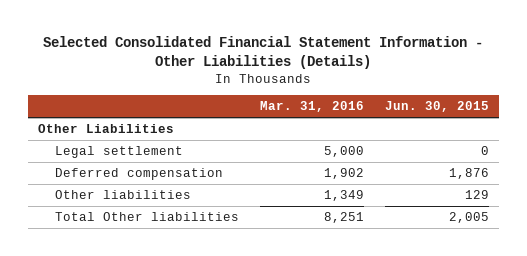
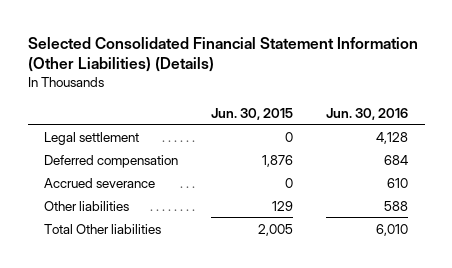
[43,35,484,70] Selected Consolidated Financial Statement Information - Other Liabilities (Details) -> [27,36,418,73] Selected Consolidated Financial Statement Information (Other Liabilities) (Details)
[260,101,365,113] Mar. 31, 2016 -> none
none -> [326,107,409,120] Jun. 30, 2016
[37,124,174,134] Other Liabilities -> none
none -> [44,177,156,188] Accrued severance

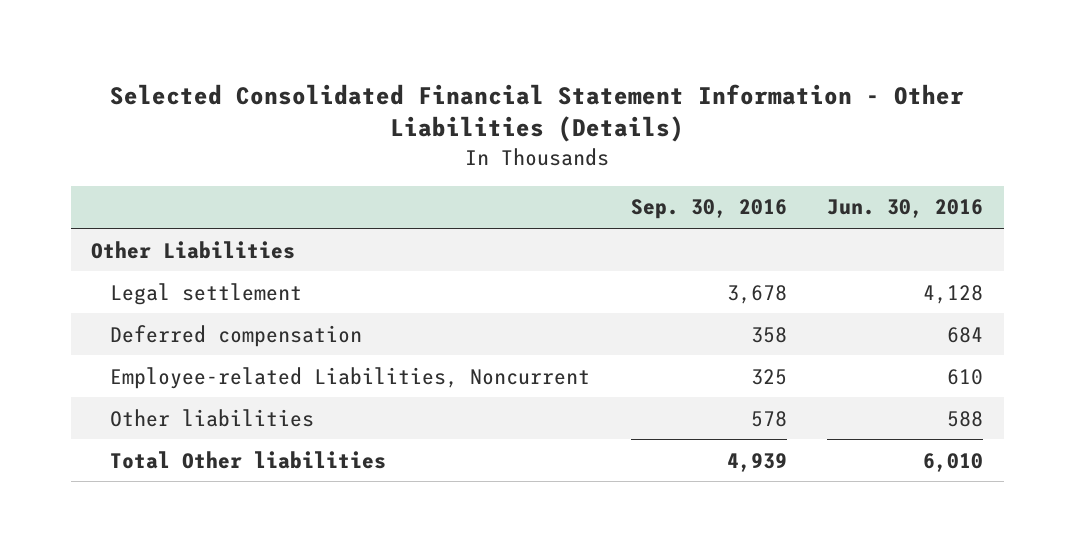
[27,36,418,73] Selected Consolidated Financial Statement Information (Other Liabilities) (Details) -> [110,83,965,143] Selected Consolidated Financial Statement Information - Other Liabilities (Details)
[211,107,294,120] Jun. 30, 2015 -> none
none -> [630,199,787,220] Sep. 30, 2016
none -> [91,240,296,259] Other Liabilities
[44,177,156,188] Accrued severance -> [109,366,590,389] Employee-related Liabilities, Noncurrent

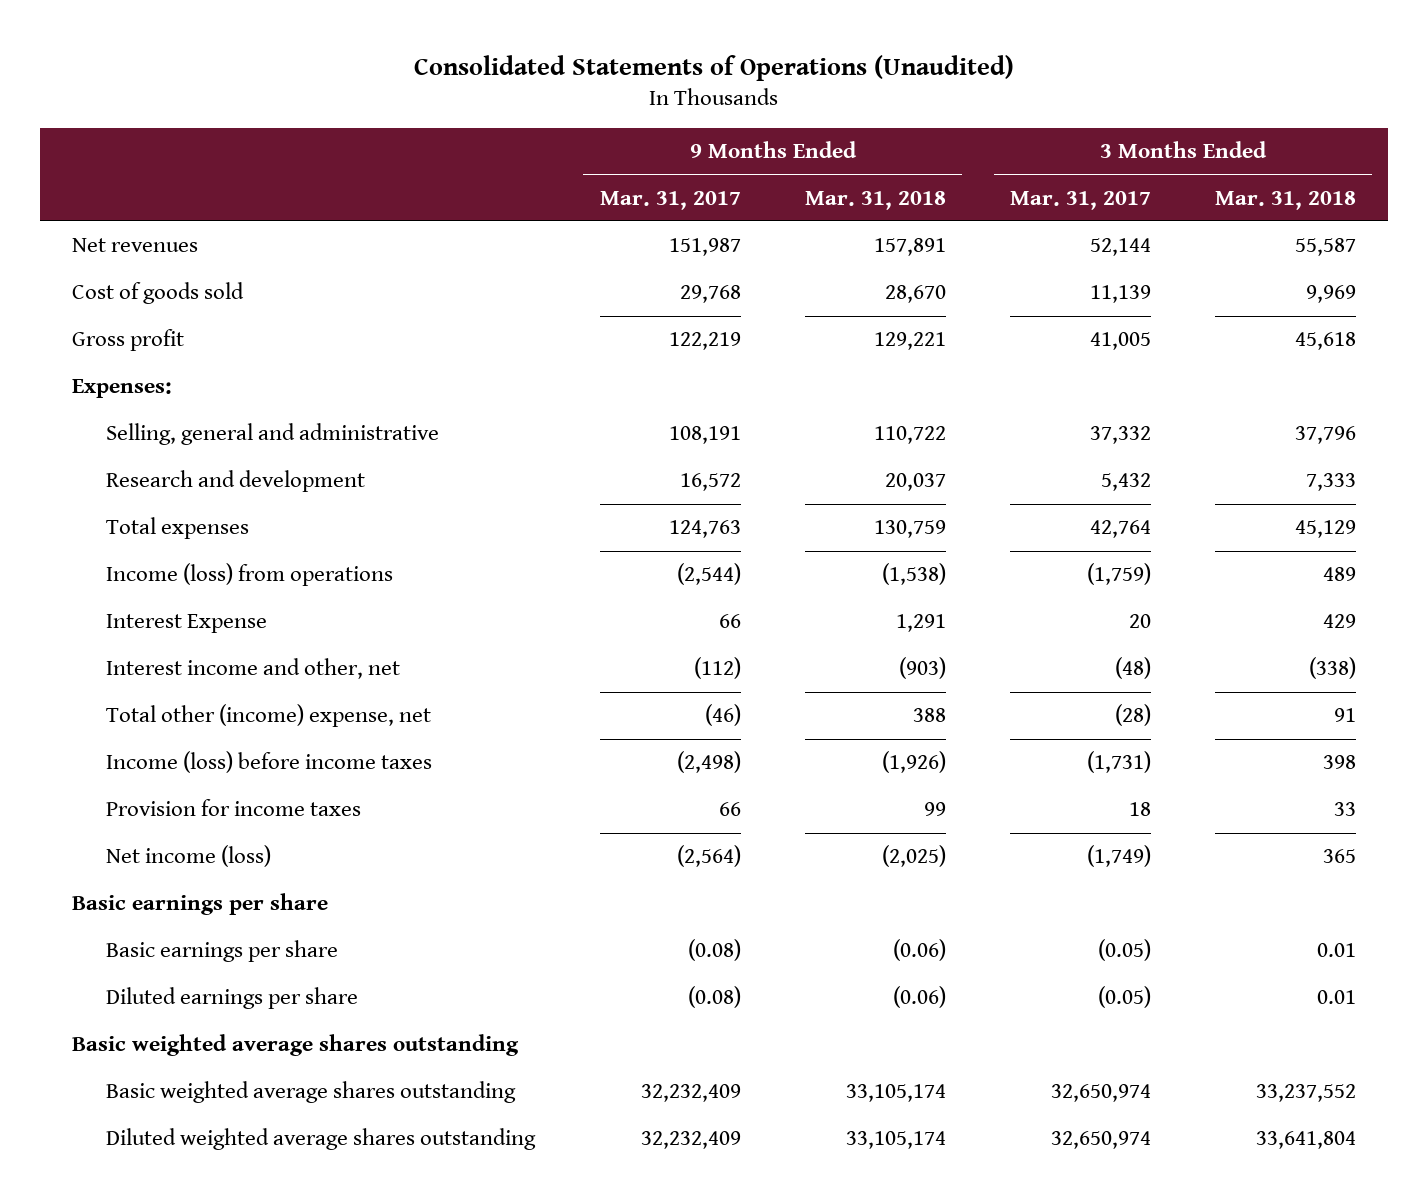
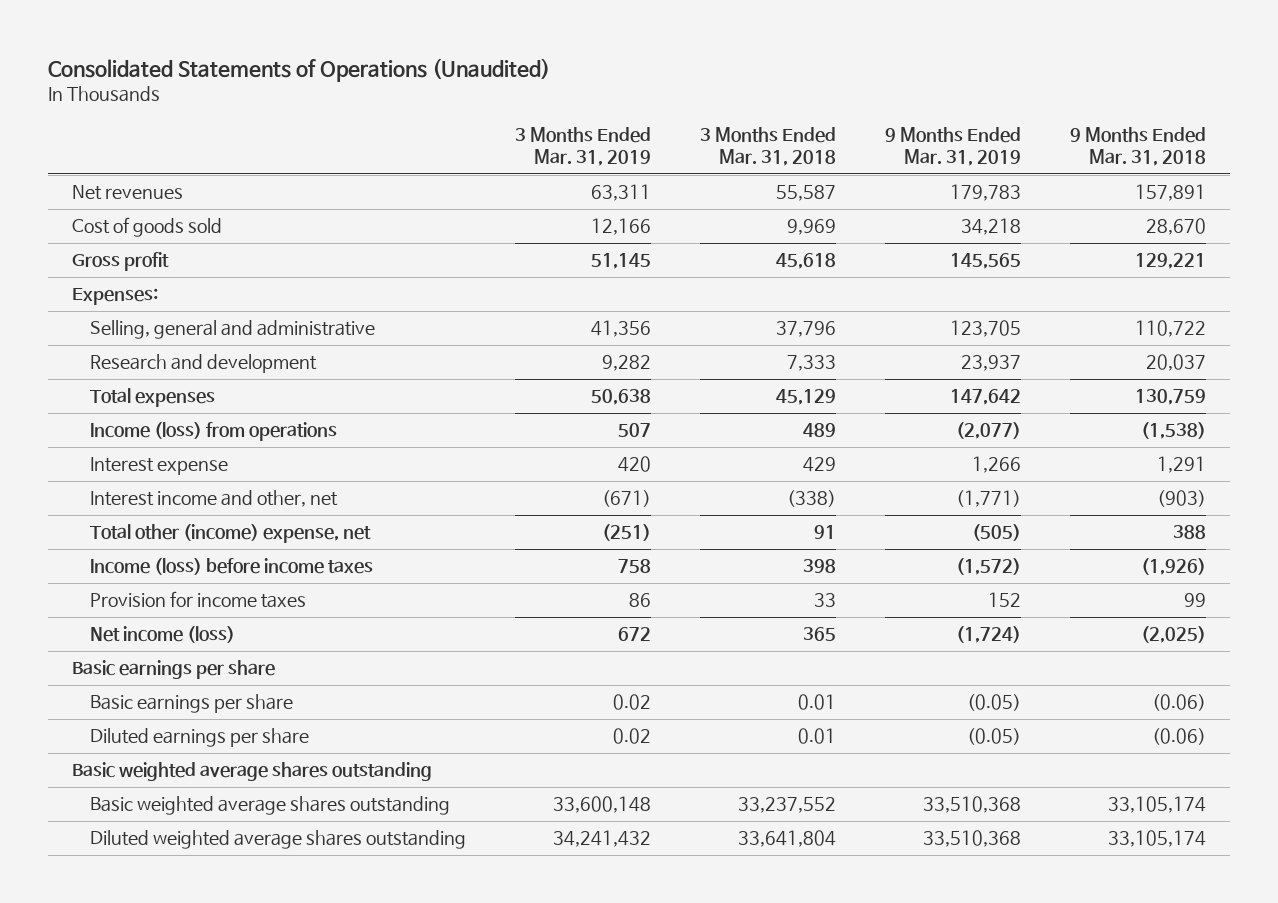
[599,190,741,210] Mar. 31, 2017 -> none
[1009,190,1151,210] Mar. 31, 2017 -> none
none -> [514,127,651,167] 3 Months Ended Mar. 31, 2019
none -> [884,127,1021,167] 9 Months Ended Mar. 31, 2019
[106,614,268,634] Interest Expense -> [89,457,228,476] Interest expense

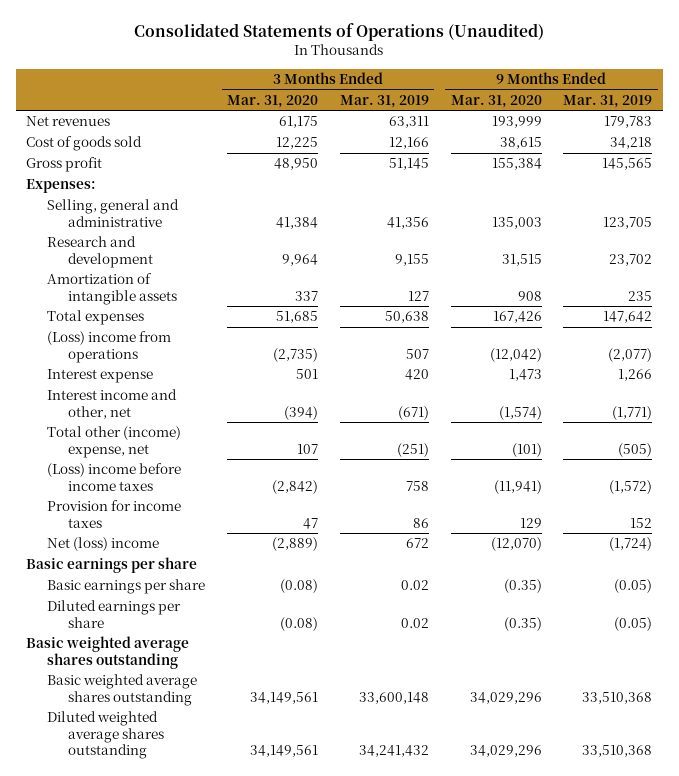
[699,127,836,167] 3 Months Ended Mar. 31, 2018 -> none
[1069,127,1206,167] 9 Months Ended Mar. 31, 2018 -> none
none -> [227,94,319,108] Mar. 31, 2020
none -> [450,94,542,108] Mar. 31, 2020
[601,355,651,372] 9,282 -> [394,253,429,266] 9,155
[960,355,1021,372] 23,937 -> [609,253,653,266] 23,702
none -> [47,273,178,305] Amortization of intangible assets
[89,422,337,442] Income (loss) from operations -> [47,331,172,363] (Loss) income from operations
[89,558,373,576] Income (loss) before income taxes -> [47,463,182,491] (Loss) income before income taxes
[89,626,235,644] Net income (loss) -> [47,537,160,552] Net (loss) income

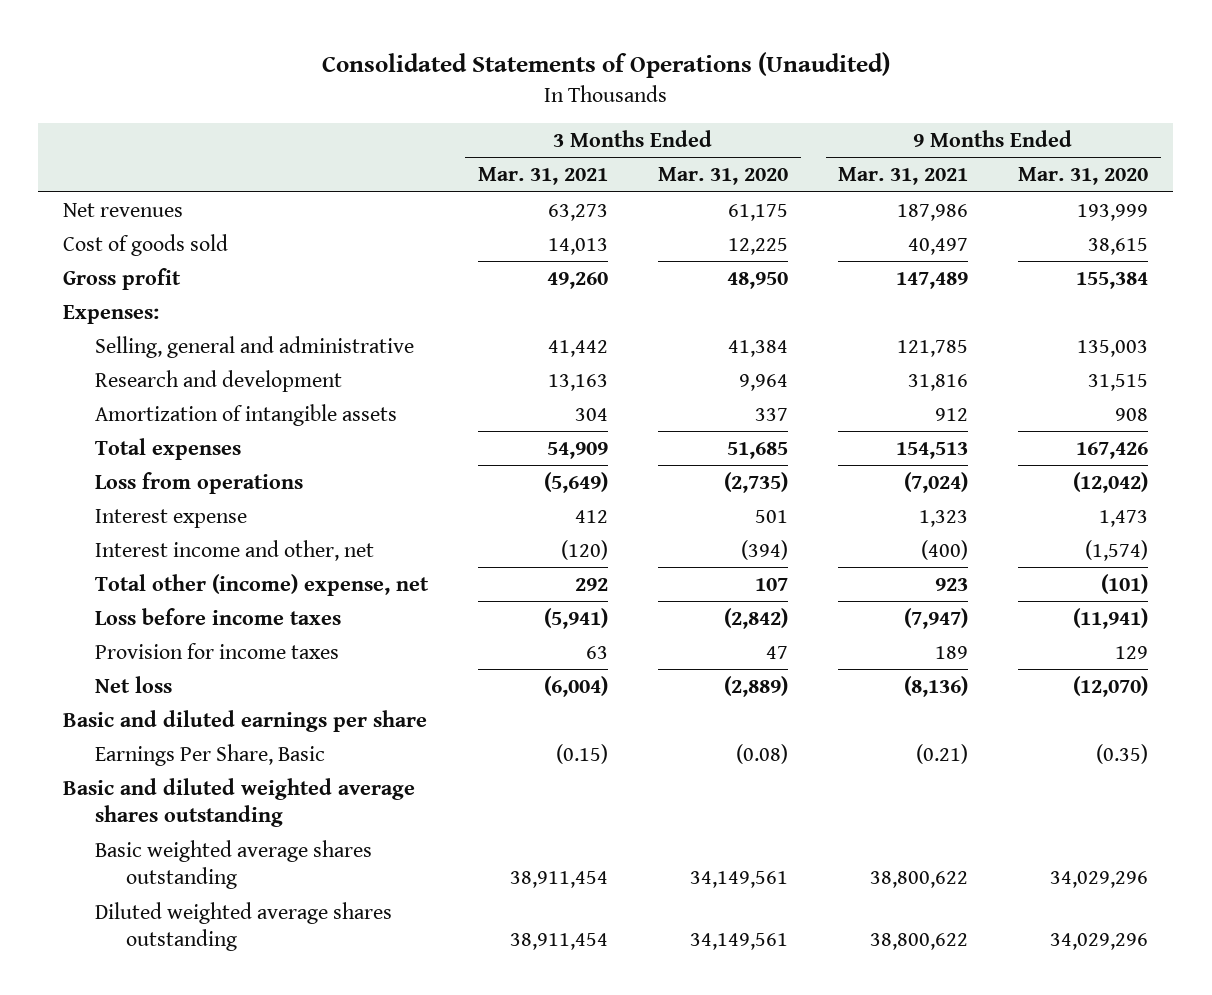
[339,94,429,108] Mar. 31, 2019 -> none
[563,94,653,108] Mar. 31, 2019 -> none
none -> [477,167,608,186] Mar. 31, 2021
none -> [838,167,969,186] Mar. 31, 2021
[47,331,172,363] (Loss) income from operations -> [94,471,303,494] Loss from operations
[47,463,182,491] (Loss) income before income taxes -> [94,607,341,625] Loss before income taxes
[47,600,182,628] Diluted earnings per share -> none
[47,537,160,552] Net (loss) income -> [94,675,172,693] Net loss
[26,557,198,574] Basic earnings per share -> [63,709,428,732] Basic and diluted earnings per share
[47,579,206,595] Basic earnings per share -> [94,743,325,766] Earnings Per Share, Basic
[26,636,190,669] Basic weighted average shares outstanding -> [63,777,416,828] Basic and diluted weighted average shares outstanding

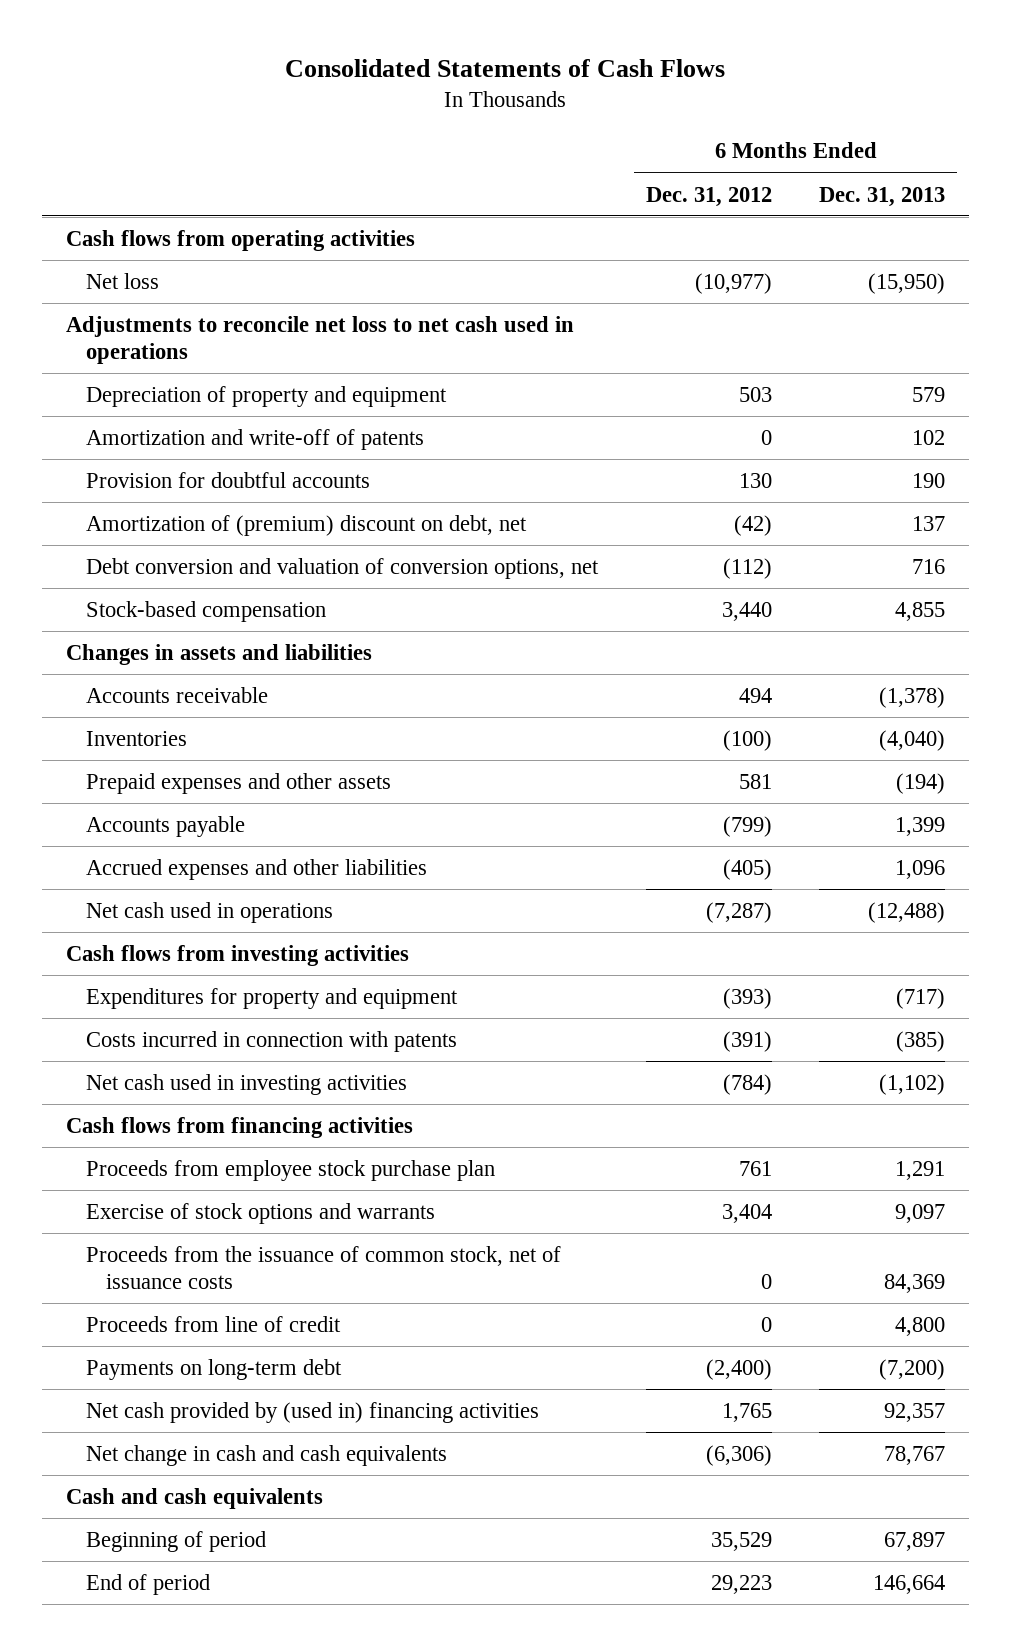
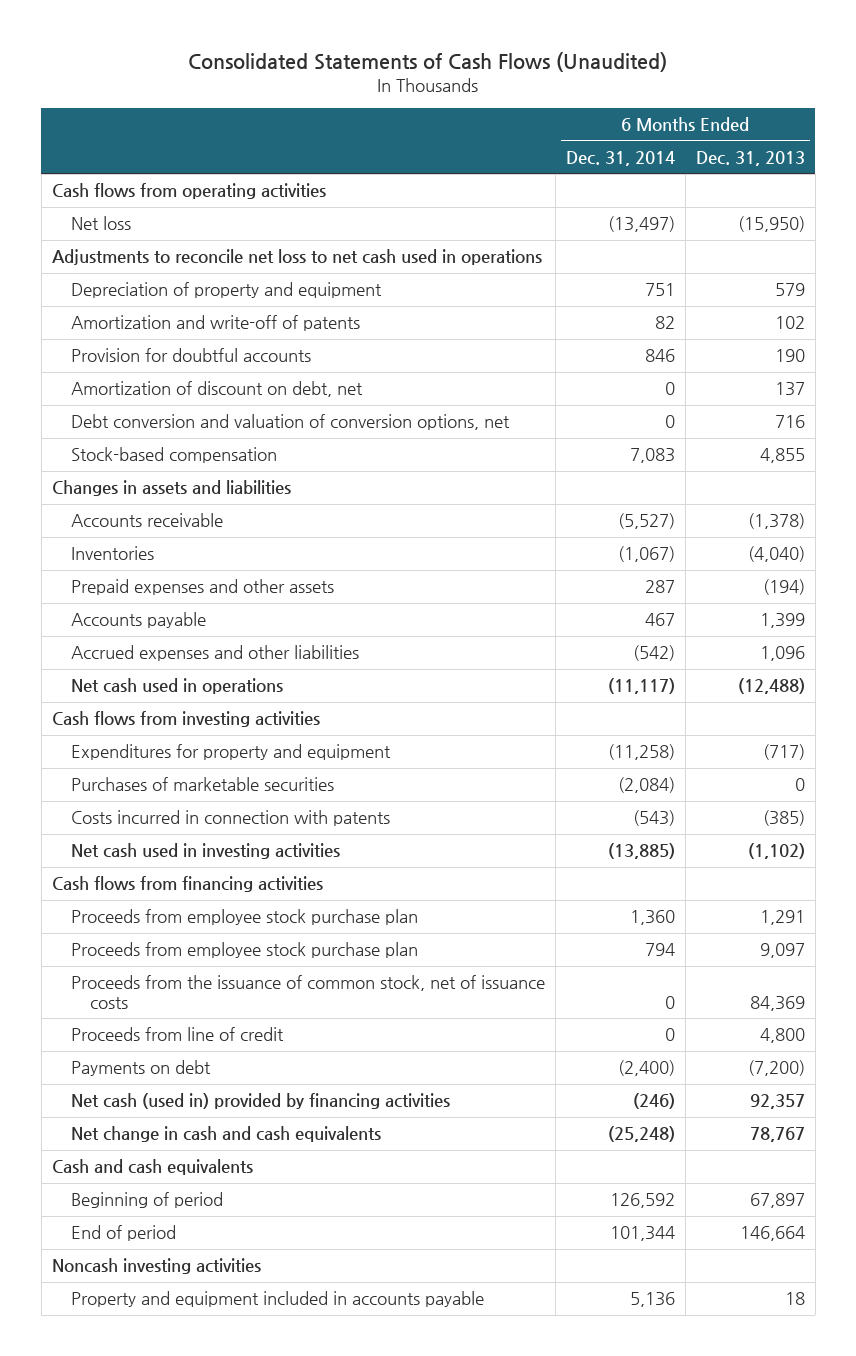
[285,58,726,77] Consolidated Statements of Cash Flows -> [188,51,668,72] Consolidated Statements of Cash Flows (Unaudited)
[645,186,772,207] Dec. 31, 2012 -> none
none -> [565,150,675,166] Dec. 31, 2014
[86,514,528,536] Amortization of (premium) discount on debt, net -> [70,381,363,398] Amortization of discount on debt, net
none -> [70,777,334,792] Purchases of marketable securities
[86,1202,436,1224] Exercise of stock options and warrants -> [70,942,418,959] Proceeds from employee stock purchase plan
[86,1358,343,1380] Payments on long-term debt -> [70,1060,211,1077] Payments on debt
[86,1401,540,1423] Net cash provided by (used in) financing activities -> [70,1093,450,1110] Net cash (used in) provided by financing activities
none -> [51,1258,261,1275] Noncash investing activities
none -> [70,1291,484,1308] Property and equipment included in accounts payable

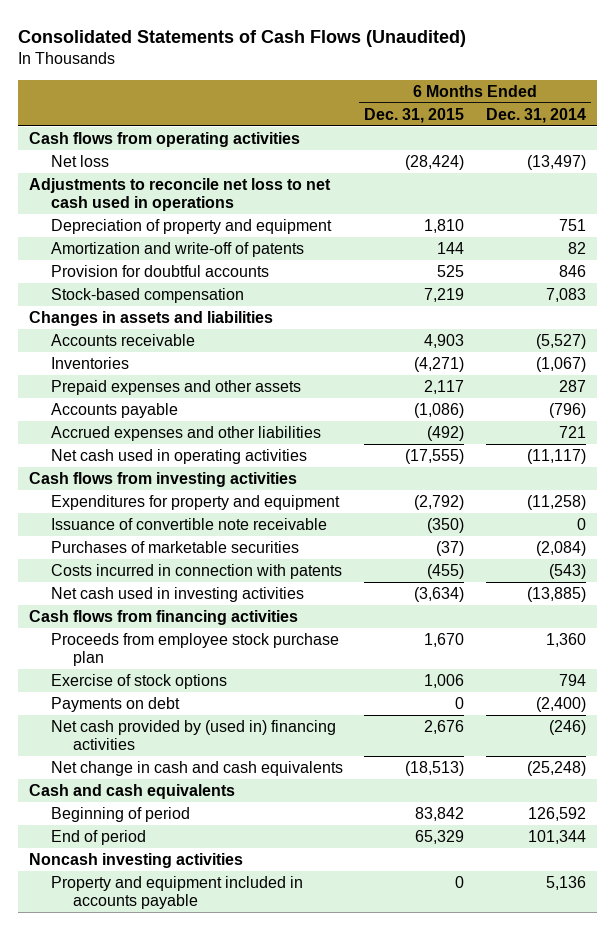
[695,150,805,166] Dec. 31, 2013 -> none
none -> [364,107,465,123] Dec. 31, 2015
[70,381,363,398] Amortization of discount on debt, net -> none
[70,414,510,431] Debt conversion and valuation of conversion options, net -> none
[644,613,675,627] 467 -> [548,402,586,418] (796)
[632,645,675,662] (542) -> [558,425,586,438] 721
[70,678,283,695] Net cash used in operations -> [50,448,307,464] Net cash used in operating activities
none -> [50,517,327,530] Issuance of convertible note receivable
[70,975,545,1010] Proceeds from the issuance of common stock, net of issuance costs -> none
[70,1027,284,1042] Proceeds from line of credit -> none
[70,942,418,959] Proceeds from employee stock purchase plan -> [50,673,227,689] Exercise of stock options
[70,1093,450,1110] Net cash (used in) provided by financing activities -> [50,719,336,751] Net cash provided by (used in) financing activities

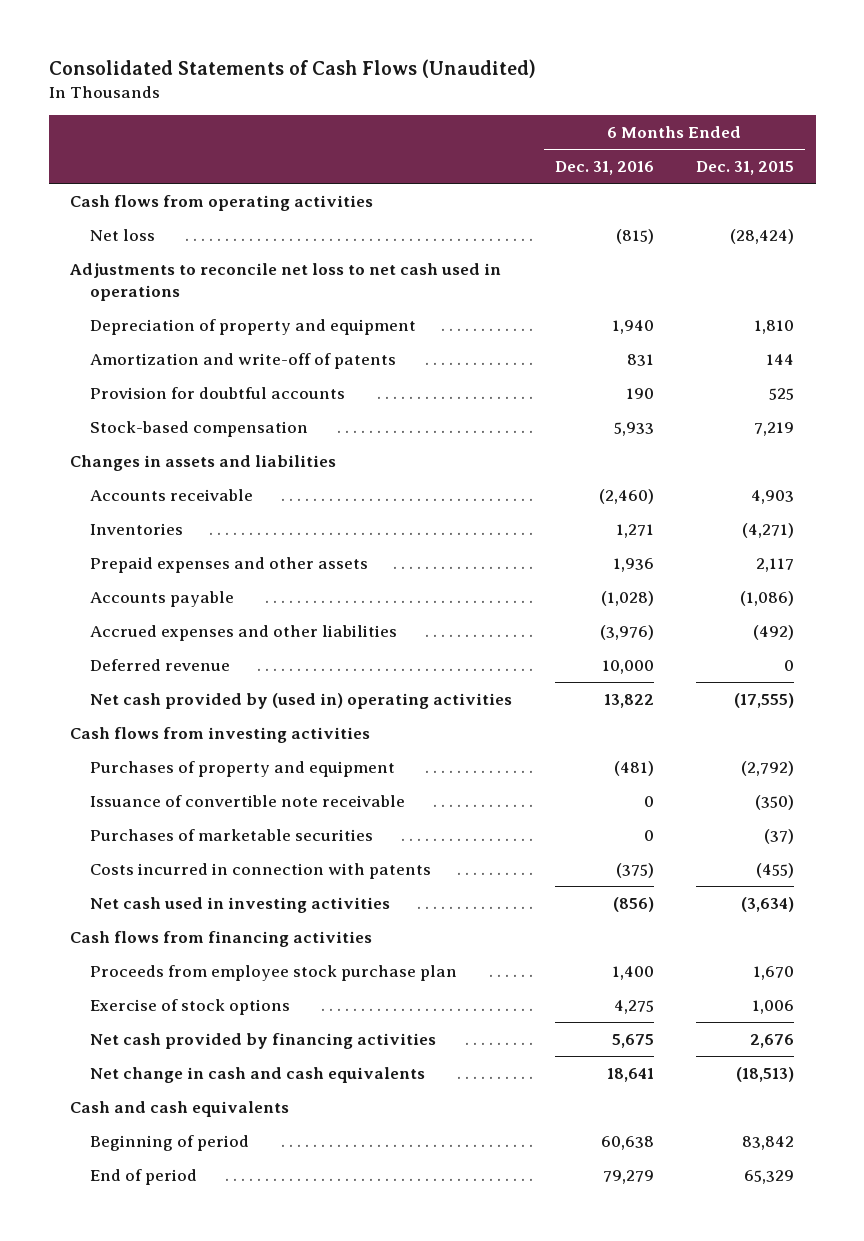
[485,107,586,123] Dec. 31, 2014 -> none
none -> [554,161,654,176] Dec. 31, 2016
none -> [89,658,230,671] Deferred revenue
[50,448,307,464] Net cash used in operating activities -> [89,692,512,709] Net cash provided by (used in) operating activities
[50,494,340,510] Expenditures for property and equipment -> [89,760,395,777] Purchases of property and equipment
[50,696,180,712] Payments on debt -> none
[50,719,336,751] Net cash provided by (used in) financing activities -> [89,1032,436,1049] Net cash provided by financing activities
[29,852,244,868] Noncash investing activities -> none
[50,875,303,910] Property and equipment included in accounts payable -> none

